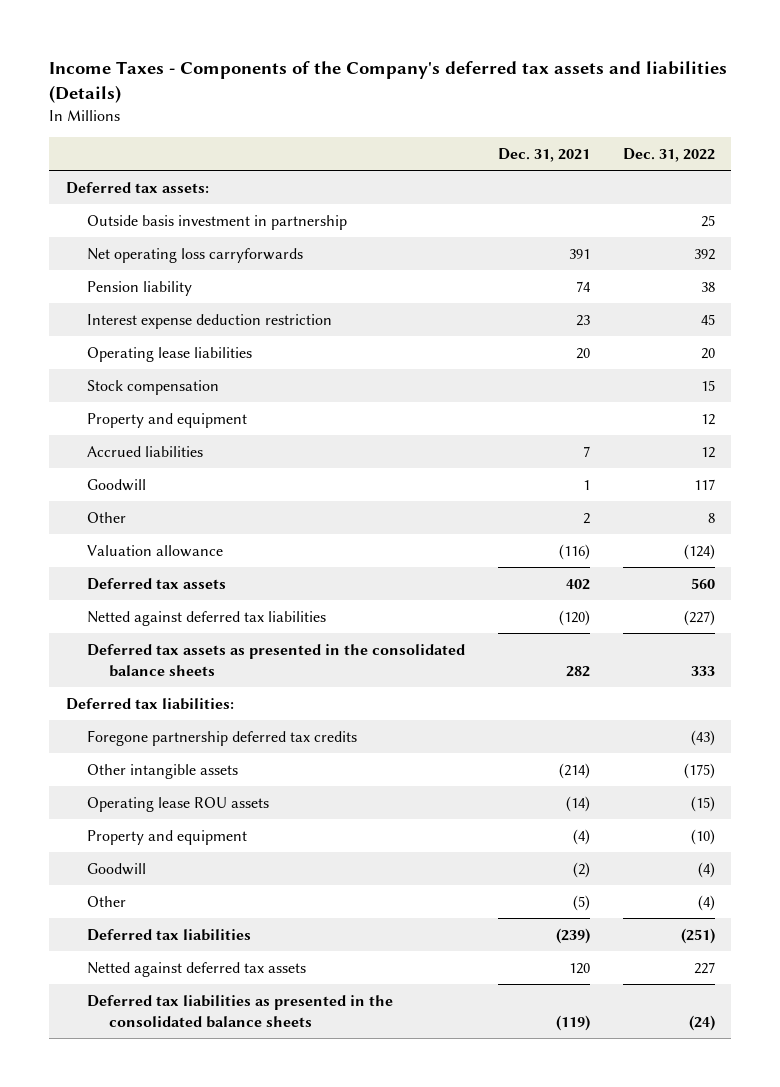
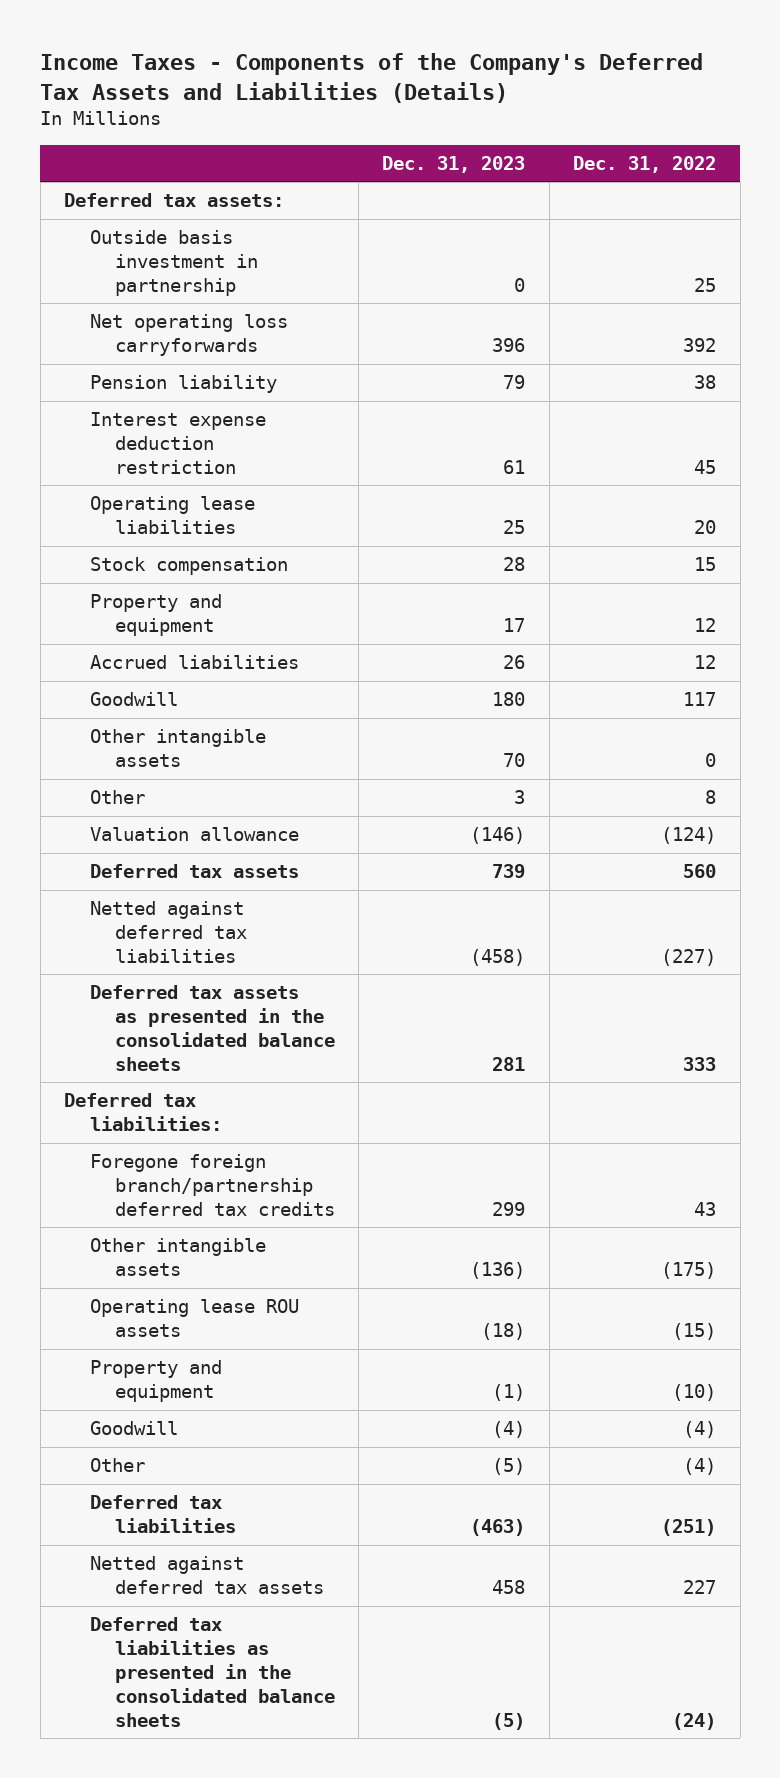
[49,61,728,104] Income Taxes - Components of the Company's deferred tax assets and liabilities (Details) -> [40,53,704,103] Income Taxes - Components of the Company's Deferred Tax Assets and Liabilities (Details)
[498,148,591,163] Dec. 31, 2021 -> none
none -> [382,155,526,173] Dec. 31, 2023
none -> [89,729,266,768] Other intangible assets
[87,729,358,746] Foregone partnership deferred tax credits -> [89,1154,335,1217] Foregone foreign branch/partnership deferred tax credits
[690,729,715,746] (43) -> [694,1202,717,1217] 43

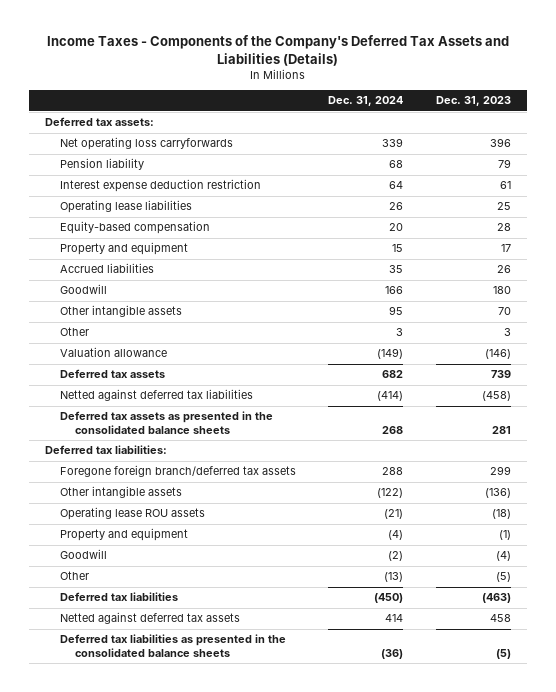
[573,155,717,173] Dec. 31, 2022 -> none
none -> [328,96,404,107] Dec. 31, 2024
[89,230,258,297] Outside basis investment in partnership -> none
[89,557,288,576] Stock compensation -> [60,221,211,235] Equity-based compensation
[89,1154,335,1217] Foregone foreign branch/partnership deferred tax credits -> [60,465,297,478] Foregone foreign branch/deferred tax assets

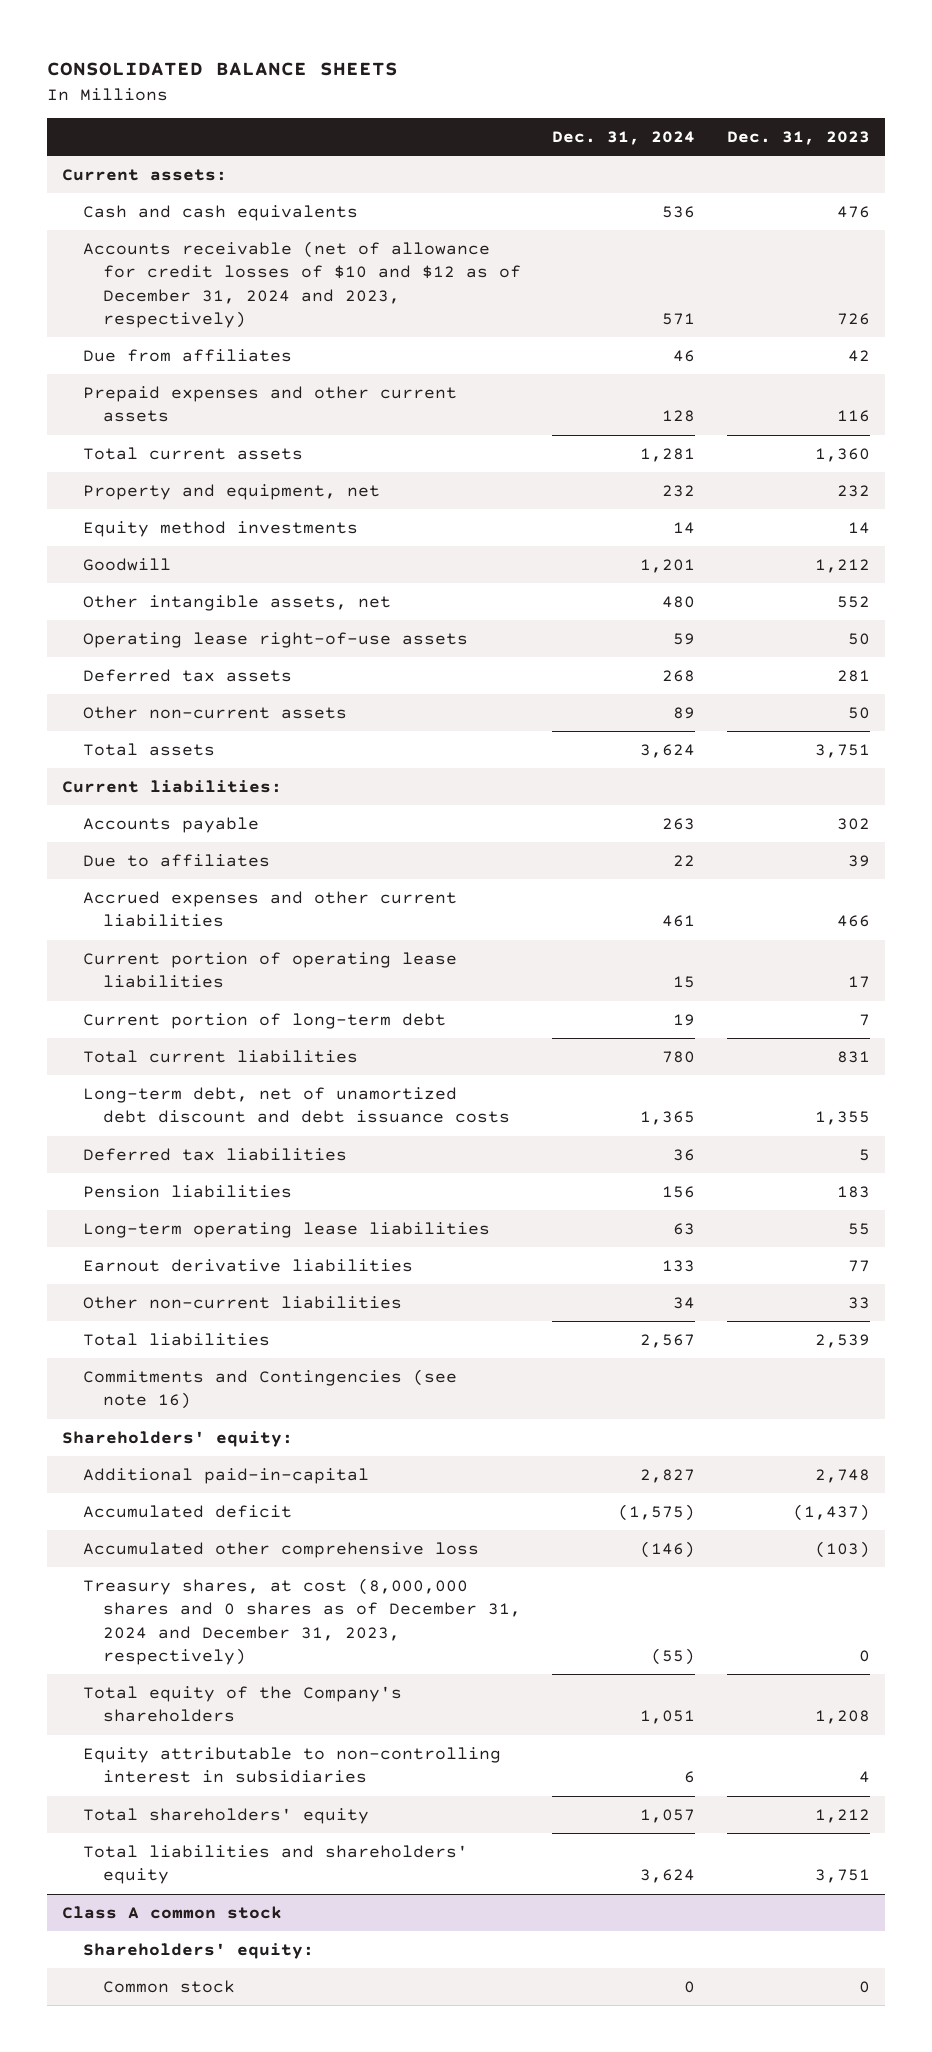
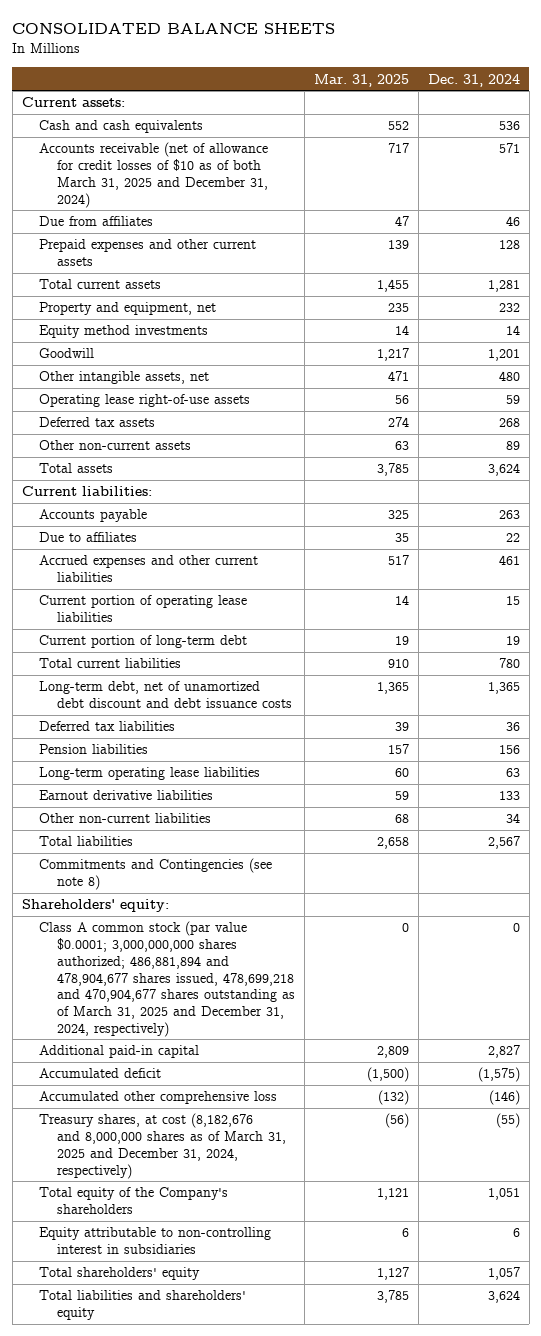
[726,130,870,145] Dec. 31, 2023 -> none
none -> [313,73,409,87] Mar. 31, 2025
[82,241,522,328] Accounts receivable (net of allowance for credit losses of $10 and $12 as of December 31, 2024 and 2023, respectively) -> [39,142,269,208] Accounts receivable (net of allowance for credit losses of $10 as of both March 31, 2025 and December 31, 2024)
[82,1369,457,1410] Commitments and Contingencies (see note 16) -> [39,858,273,891] Commitments and Contingencies (see note 8)
none -> [39,921,296,1037] Class A common stock (par value $0.0001; 3,000,000,000 shares authorized; 486,881,894 and 478,904,677 shares issued, 478,699,218 and 470,904,677 shares outstanding as of March 31, 2025 and December 31, 2024, respectively)
[82,1468,369,1485] Additional paid-in-capital -> [39,1045,200,1059] Additional paid-in capital
[82,1578,522,1665] Treasury shares, at cost (8,000,000 shares and 0 shares as of December 31, 2024 and December 31, 2023, respectively) -> [39,1113,287,1179] Treasury shares, at cost (8,182,676 and 8,000,000 shares as of March 31, 2025 and December 31, 2024, respectively)
[62,1906,283,1920] Class A common stock -> none
[82,1943,314,1960] Shareholders' equity: -> none
[103,1980,236,1994] Common stock -> none

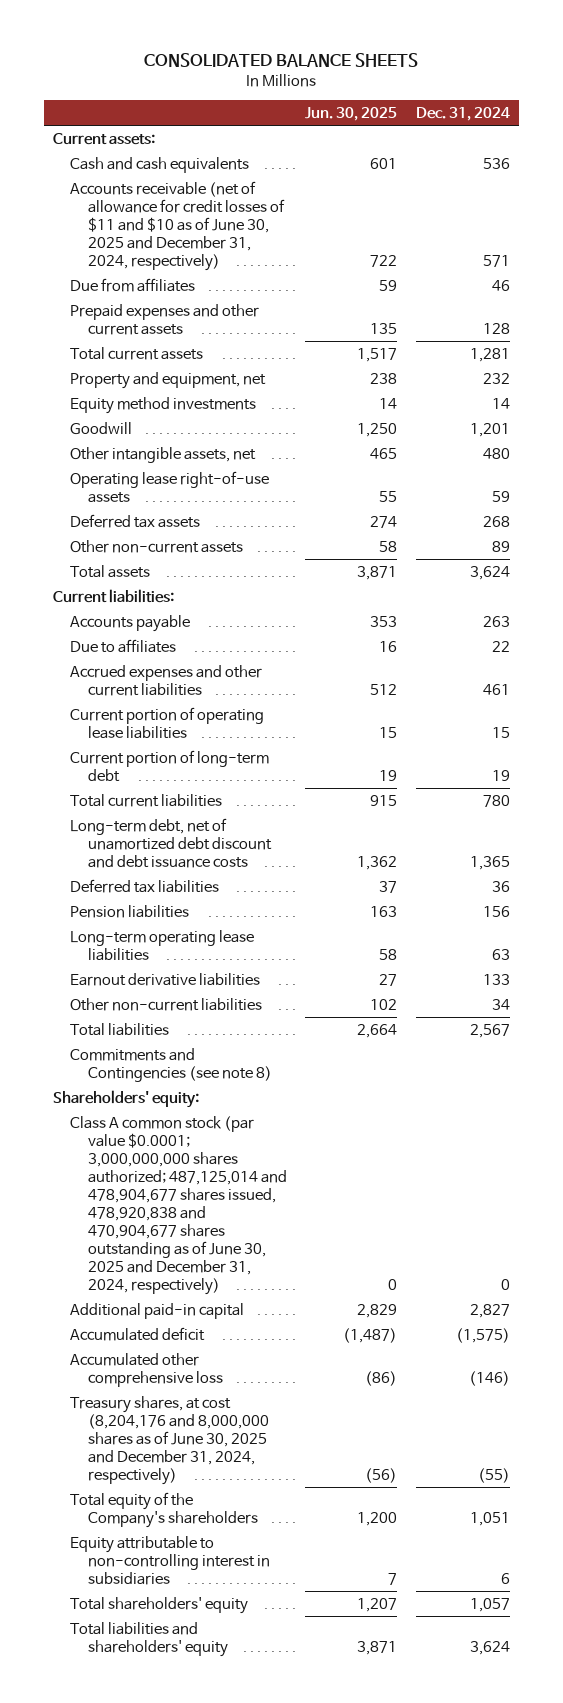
[313,73,409,87] Mar. 31, 2025 -> none
none -> [305,106,398,121] Jun. 30, 2025
[39,142,269,208] Accounts receivable (net of allowance for credit losses of $10 as of both March 31, 2025 and December 31, 2024) -> [70,180,285,271] Accounts receivable (net of allowance for credit losses of $11 and $10 as of June 30, 2025 and December 31, 2024, respectively)
[39,921,296,1037] Class A common stock (par value $0.0001; 3,000,000,000 shares authorized; 486,881,894 and 478,904,677 shares issued, 478,699,218 and 470,904,677 shares outstanding as of March 31, 2025 and December 31, 2024, respectively) -> [70,1115,287,1295] Class A common stock (par value $0.0001; 3,000,000,000 shares authorized; 487,125,014 and 478,904,677 shares issued, 478,920,838 and 470,904,677 shares outstanding as of June 30, 2025 and December 31, 2024, respectively)
[39,1113,287,1179] Treasury shares, at cost (8,182,676 and 8,000,000 shares as of March 31, 2025 and December 31, 2024, respectively) -> [70,1395,269,1485] Treasury shares, at cost (8,204,176 and 8,000,000 shares as of June 30, 2025 and December 31, 2024, respectively)

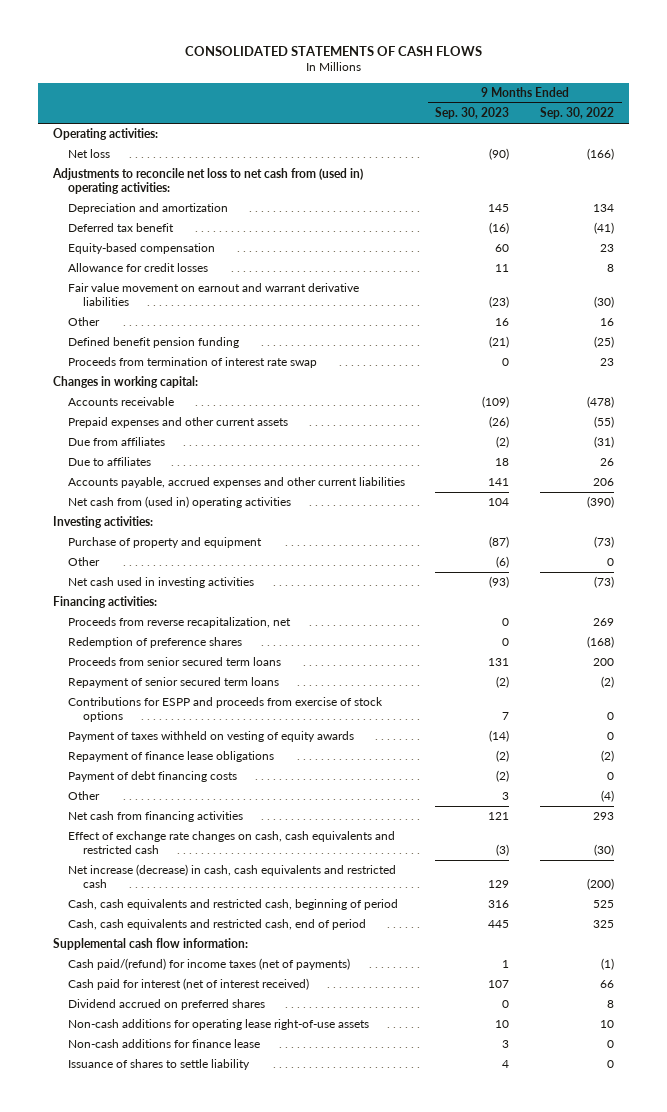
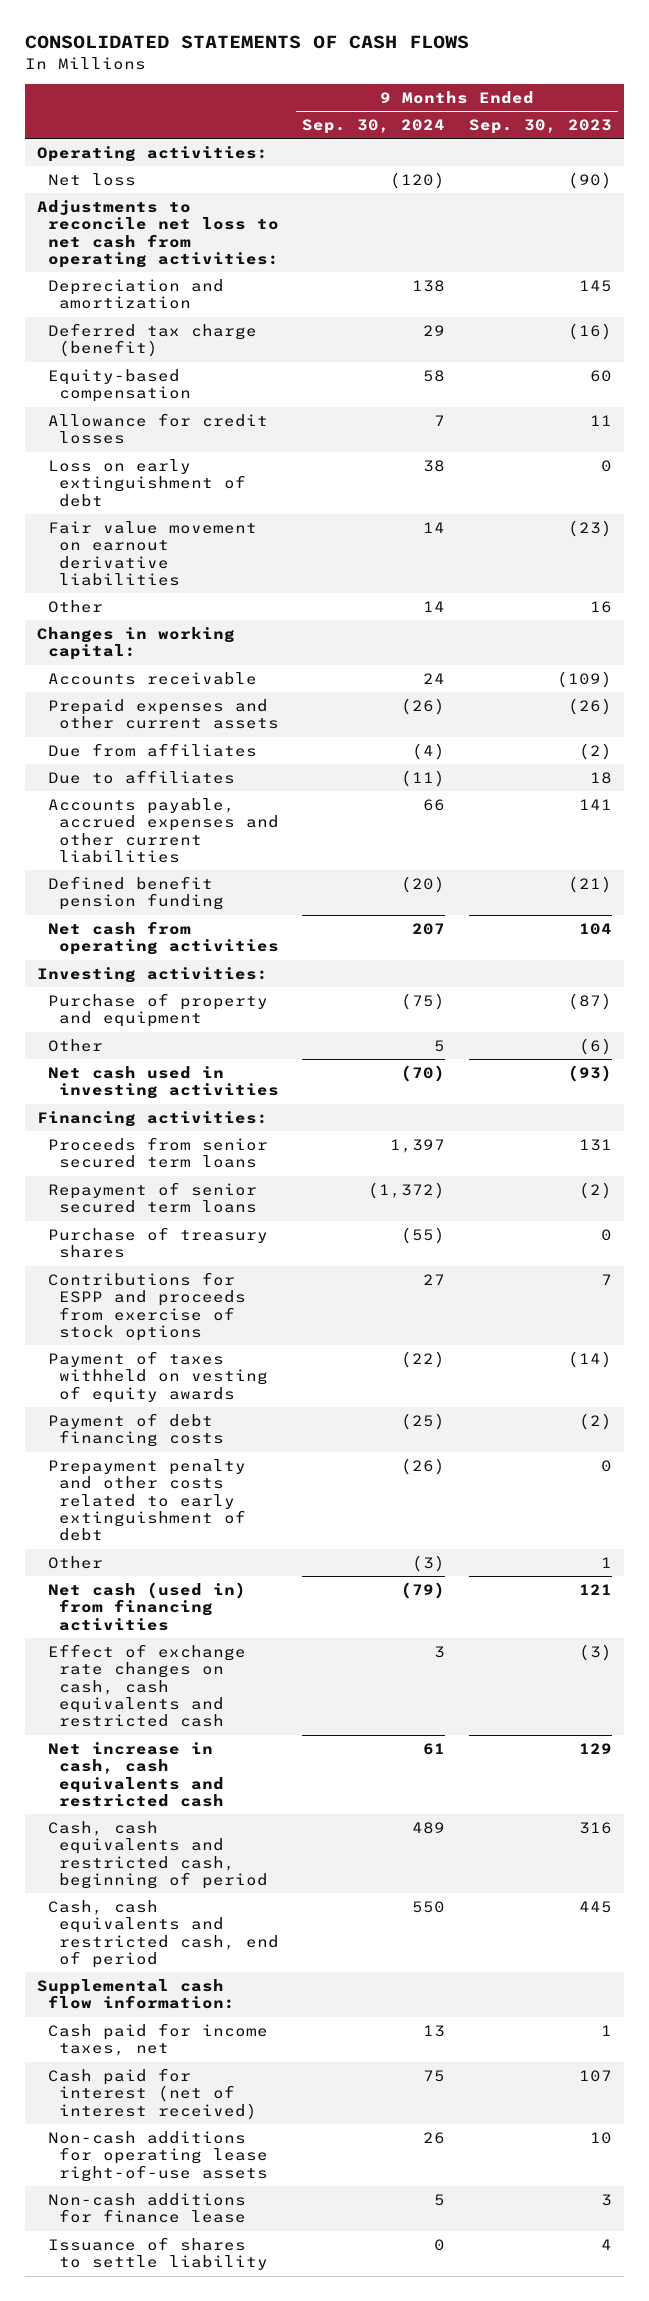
[540,107,615,120] Sep. 30, 2022 -> none
none -> [302,119,446,135] Sep. 30, 2024
[51,168,363,195] Adjustments to reconcile net loss to net cash from (used in) operating activities: -> [36,199,279,268] Adjustments to reconcile net loss to net cash from operating activities:
[67,223,174,233] Deferred tax benefit -> [47,322,257,358] Deferred tax charge (benefit)
none -> [47,458,246,507] Loss on early extinguishment of debt
[67,283,359,307] Fair value movement on earnout and warrant derivative liabilities -> [47,520,257,586] Fair value movement on earnout derivative liabilities
[67,357,317,369] Proceeds from termination of interest rate swap -> none
[67,337,239,349] Defined benefit pension funding -> [47,875,224,911] Defined benefit pension funding
[67,496,291,509] Net cash from (used in) operating activities -> [47,920,279,956] Net cash from operating activities
[67,617,291,629] Proceeds from reverse recapitalization, net -> none
[67,637,242,649] Redemption of preference shares -> none
none -> [47,1226,268,1259] Purchase of treasury shares
[67,751,274,763] Repayment of finance lease obligations -> none
none -> [47,1458,246,1542] Prepayment penalty and other costs related to early extinguishment of debt
[502,792,510,801] 3 -> [601,1556,613,1568] 1
[67,811,243,823] Net cash from financing activities -> [47,1581,246,1631] Net cash (used in) from financing activities
[67,864,396,889] Net increase (decrease) in cash, cash equivalents and restricted cash -> [47,1741,224,1807] Net increase in cash, cash equivalents and restricted cash
[67,958,350,971] Cash paid/(refund) for income taxes (net of payments) -> [47,2022,268,2057] Cash paid for income taxes, net
[67,999,265,1011] Dividend accrued on preferred shares -> none

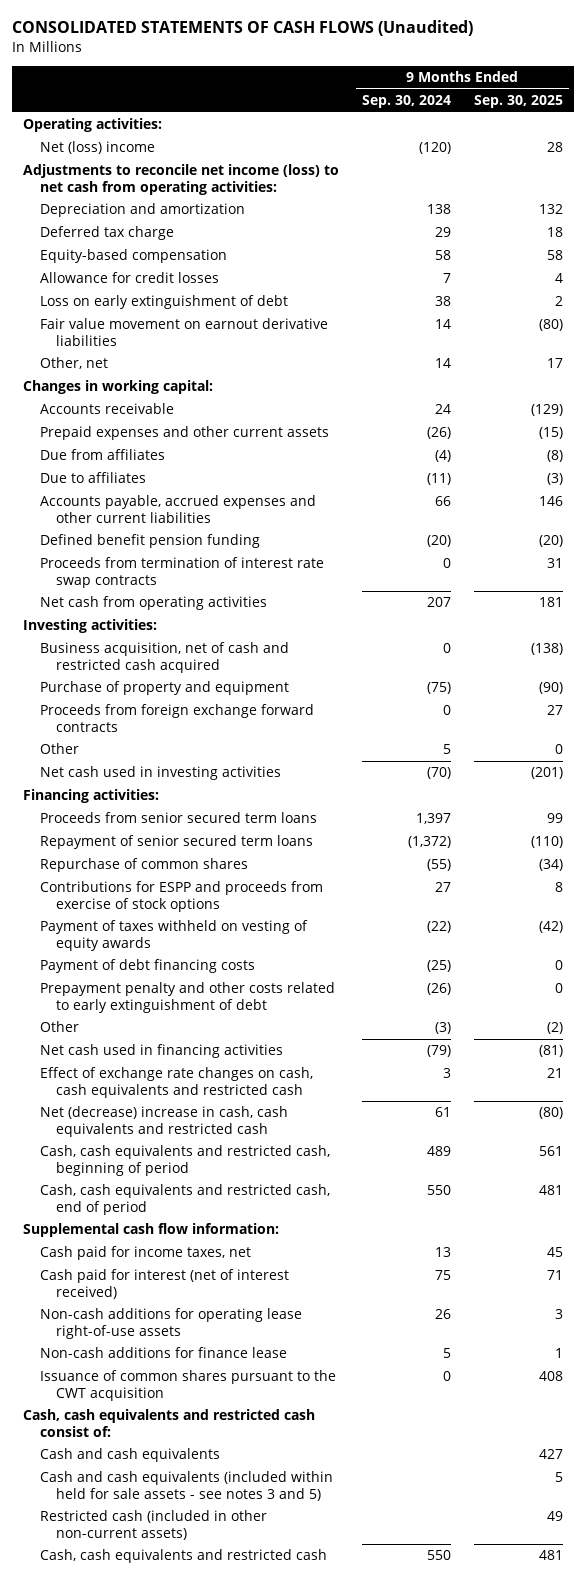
[25,35,470,50] CONSOLIDATED STATEMENTS OF CASH FLOWS -> [11,20,473,37] CONSOLIDATED STATEMENTS OF CASH FLOWS (Unaudited)
[469,119,613,135] Sep. 30, 2023 -> none
none -> [473,95,563,109] Sep. 30, 2025
[47,172,136,186] Net loss -> [39,141,155,155] Net (loss) income
[36,199,279,268] Adjustments to reconcile net loss to net cash from operating activities: -> [23,164,340,195] Adjustments to reconcile net income (loss) to net cash from operating activities:
[47,322,257,358] Deferred tax charge (benefit) -> [39,226,174,241] Deferred tax charge
[47,599,103,613] Other -> [39,357,108,370] Other, net
none -> [39,557,324,588] Proceeds from termination of interest rate swap contracts
none -> [39,642,289,673] Business acquisition, net of cash and restricted cash acquired
none -> [39,704,314,732] Proceeds from foreign exchange forward contracts
[47,1226,268,1259] Purchase of treasury shares -> [39,858,248,873] Repurchase of common shares
[47,1581,246,1631] Net cash (used in) from financing activities -> [39,1044,283,1059] Net cash used in financing activities
[47,1741,224,1807] Net increase in cash, cash equivalents and restricted cash -> [39,1106,288,1137] Net (decrease) increase in cash, cash equivalents and restricted cash
[47,2236,268,2271] Issuance of shares to settle liability -> none
none -> [39,1370,336,1401] Issuance of common shares pursuant to the CWT acquisition
none -> [23,1409,316,1437] Cash, cash equivalents and restricted cash consist of:
none -> [39,1448,220,1463] Cash and cash equivalents
none -> [39,1471,333,1501] Cash and cash equivalents (included within held for sale assets - see notes 3 and 5)
none -> [39,1510,267,1540] Restricted cash (included in other non-current assets)
none -> [39,1549,327,1564] Cash, cash equivalents and restricted cash

